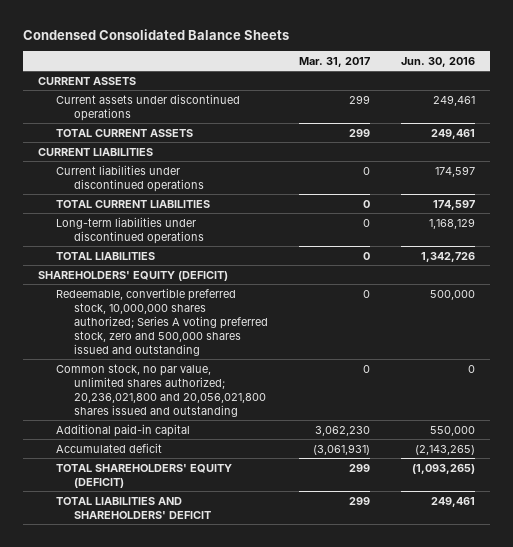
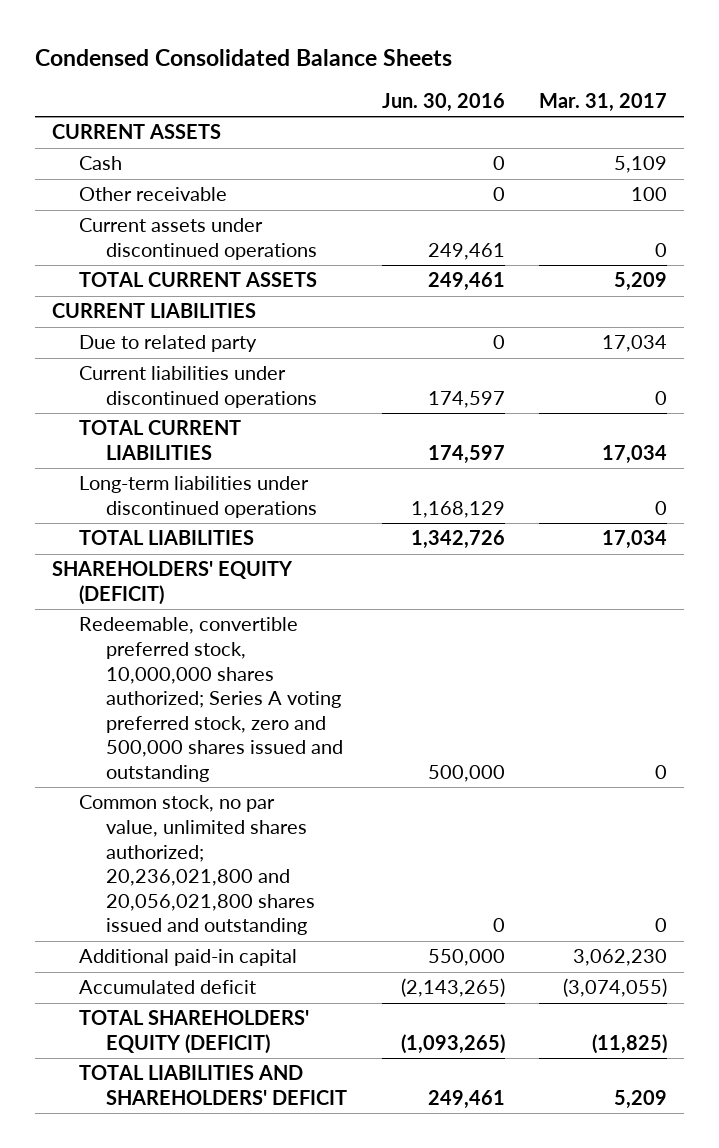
none -> [79,156,123,171] Cash
none -> [79,187,228,202] Other receivable
[348,94,370,104] 299 -> [655,243,668,258] 0
[348,128,370,137] 299 -> [614,272,668,292] 5,209
none -> [79,335,258,353] Due to related party
[362,199,370,208] 0 -> [602,445,668,465] 17,034
[362,251,370,260] 0 -> [602,530,668,550] 17,034
[312,443,370,455] (3,061,931) -> [563,978,668,998] (3,074,055)
[348,463,370,472] 299 -> [592,1034,668,1055] (11,825)
[348,496,370,505] 299 -> [614,1090,668,1110] 5,209

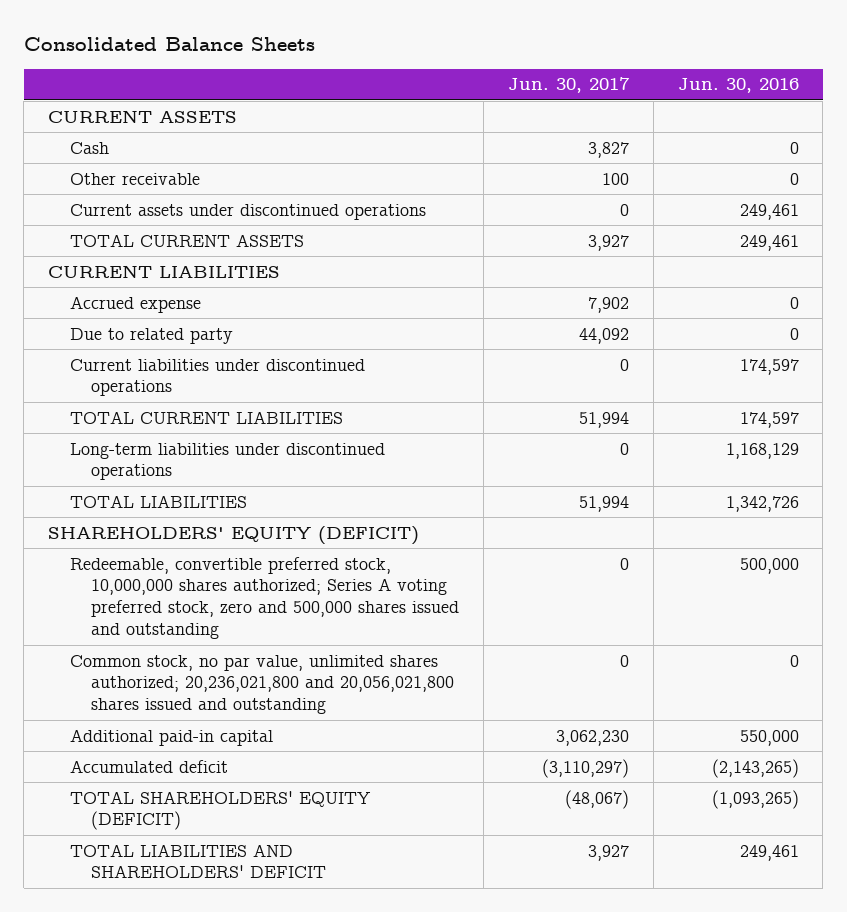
[34,48,452,66] Condensed Consolidated Balance Sheets -> [23,37,315,52] Consolidated Balance Sheets
[539,92,668,112] Mar. 31, 2017 -> none
none -> [507,77,630,94] Jun. 30, 2017
none -> [69,295,201,313] Accrued expense

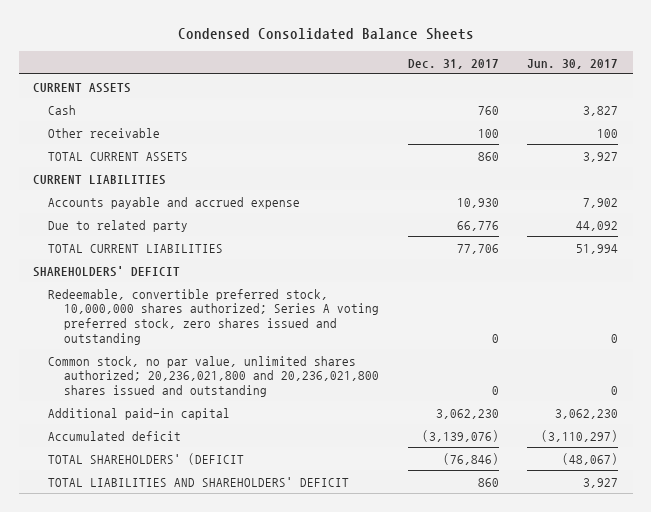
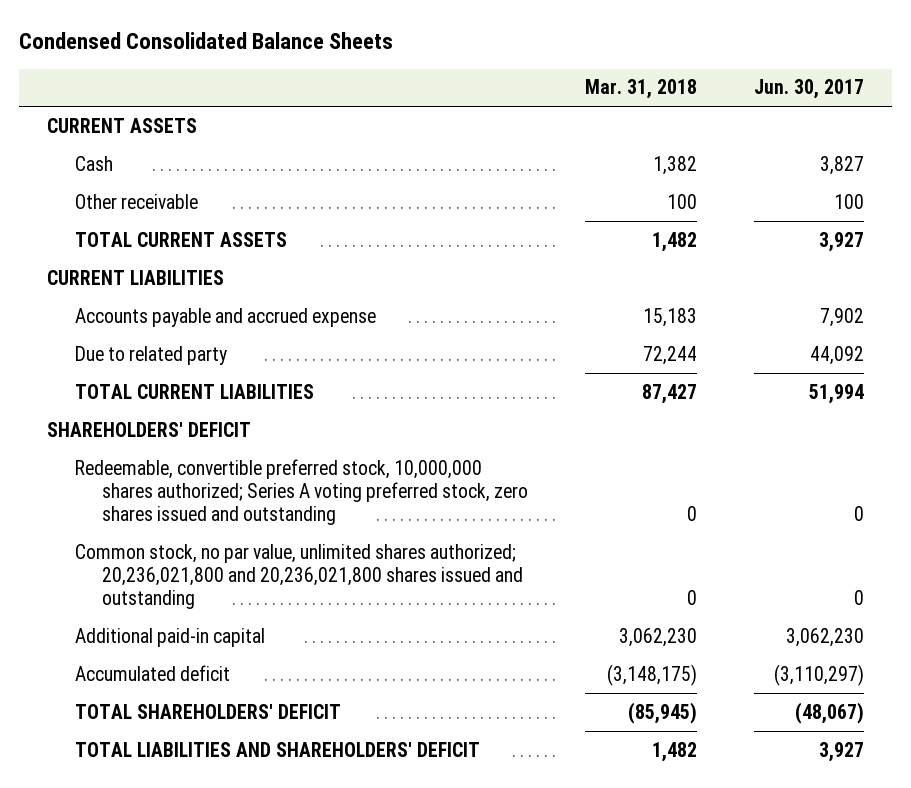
[407,58,499,69] Dec. 31, 2017 -> none
none -> [584,79,697,100] Mar. 31, 2018
[48,452,245,465] TOTAL SHAREHOLDERS' (DEFICIT -> [74,703,341,719] TOTAL SHAREHOLDERS' DEFICIT

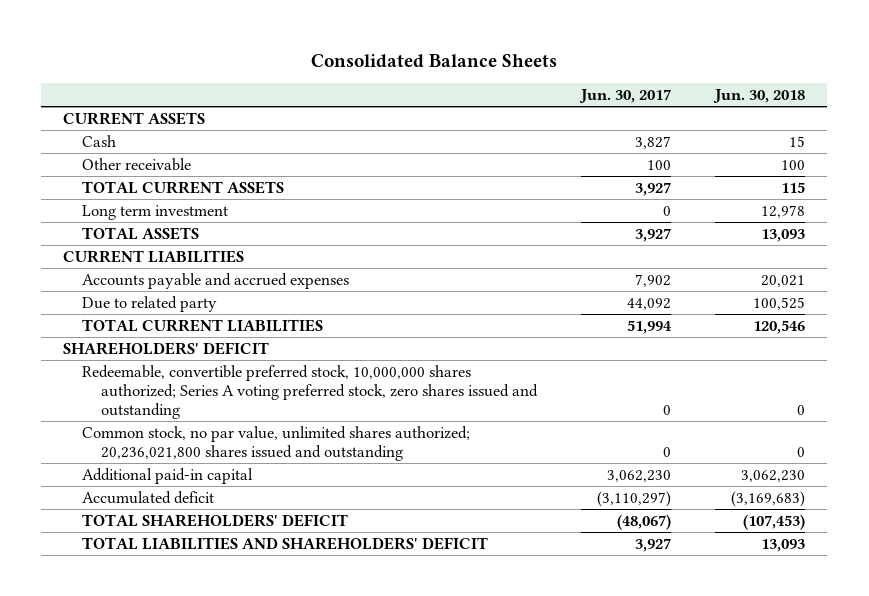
[18,32,393,50] Condensed Consolidated Balance Sheets -> [311,53,558,68] Consolidated Balance Sheets
[584,79,697,100] Mar. 31, 2018 -> none
none -> [713,88,806,103] Jun. 30, 2018
none -> [81,204,228,220] Long term investment
none -> [81,226,199,240] TOTAL ASSETS
[74,307,376,327] Accounts payable and accrued expense -> [81,272,349,289] Accounts payable and accrued expenses
[74,543,523,610] Common stock, no par value, unlimited shares authorized; 20,236,021,800 and 20,236,021,800 shares issued and outstanding -> [81,425,470,461] Common stock, no par value, unlimited shares authorized; 20,236,021,800 shares issued and outstanding

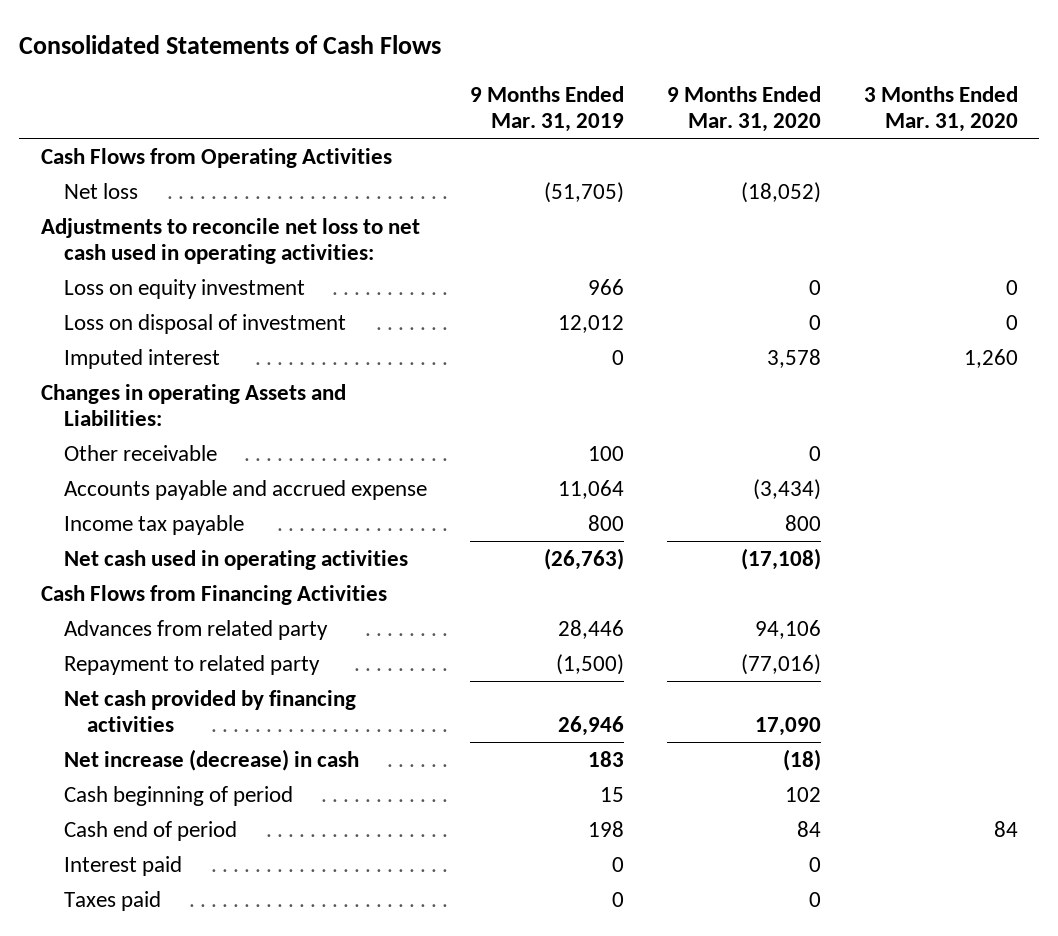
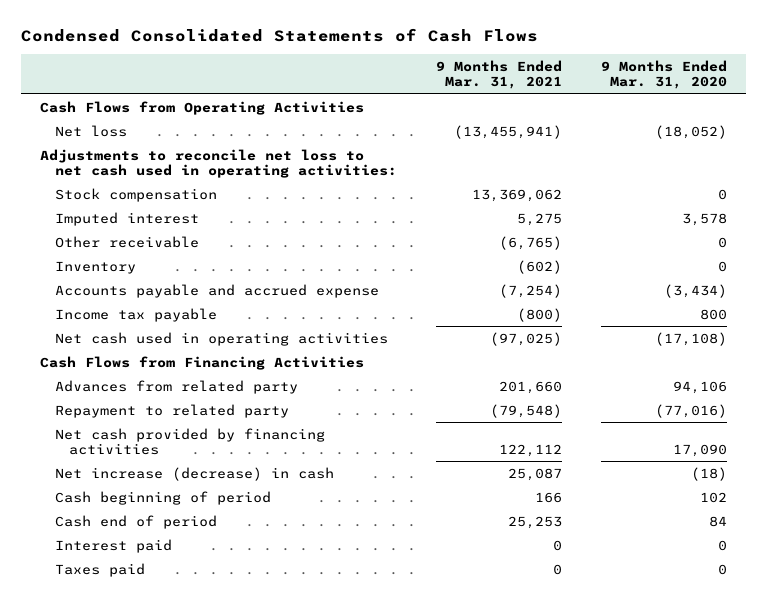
[19,35,442,55] Consolidated Statements of Cash Flows -> [21,28,539,43] Condensed Consolidated Statements of Cash Flows
[469,86,624,133] 9 Months Ended Mar. 31, 2019 -> none
[863,86,1018,133] 3 Months Ended Mar. 31, 2020 -> none
none -> [435,59,562,90] 9 Months Ended Mar. 31, 2021
[64,278,306,299] Loss on equity investment -> none
[64,313,347,334] Loss on disposal of investment -> none
none -> [54,187,217,202] Stock compensation
[40,383,346,426] Changes in operating Assets and Liabilities: -> none
none -> [54,260,136,274] Inventory

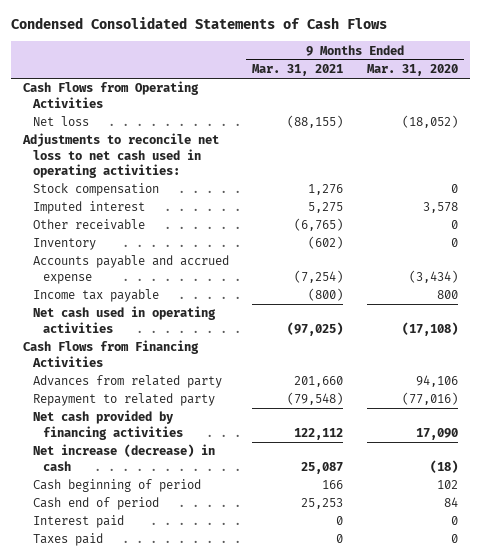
[453,124,562,139] (13,455,941) -> [287,115,344,129] (88,155)
[471,188,562,202] 13,369,062 -> [308,184,344,196] 1,276

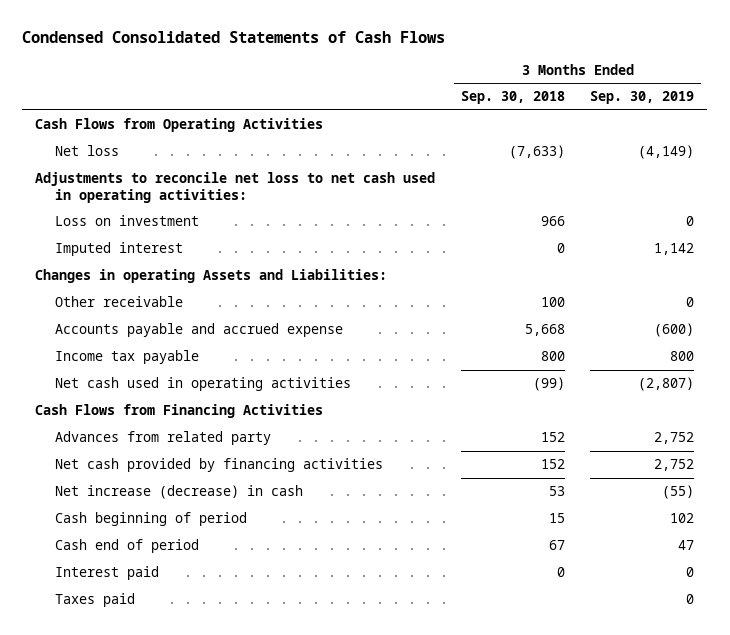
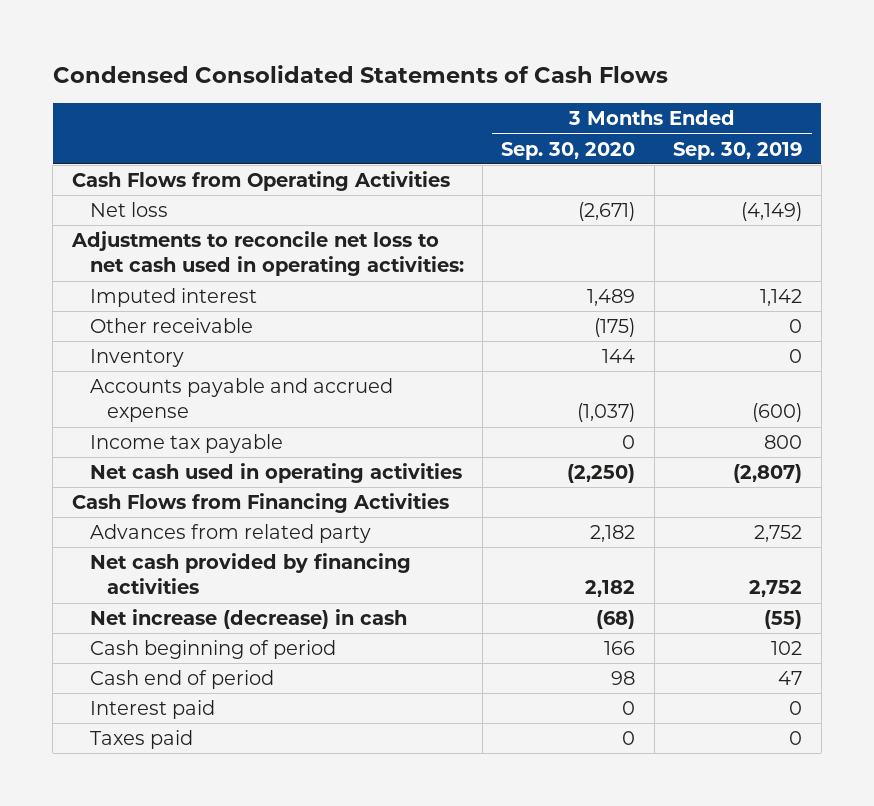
[460,91,565,105] Sep. 30, 2018 -> none
none -> [501,141,636,160] Sep. 30, 2020
[55,215,200,227] Loss on investment -> none
[35,269,388,284] Changes in operating Assets and Liabilities: -> none
none -> [89,349,184,368] Inventory

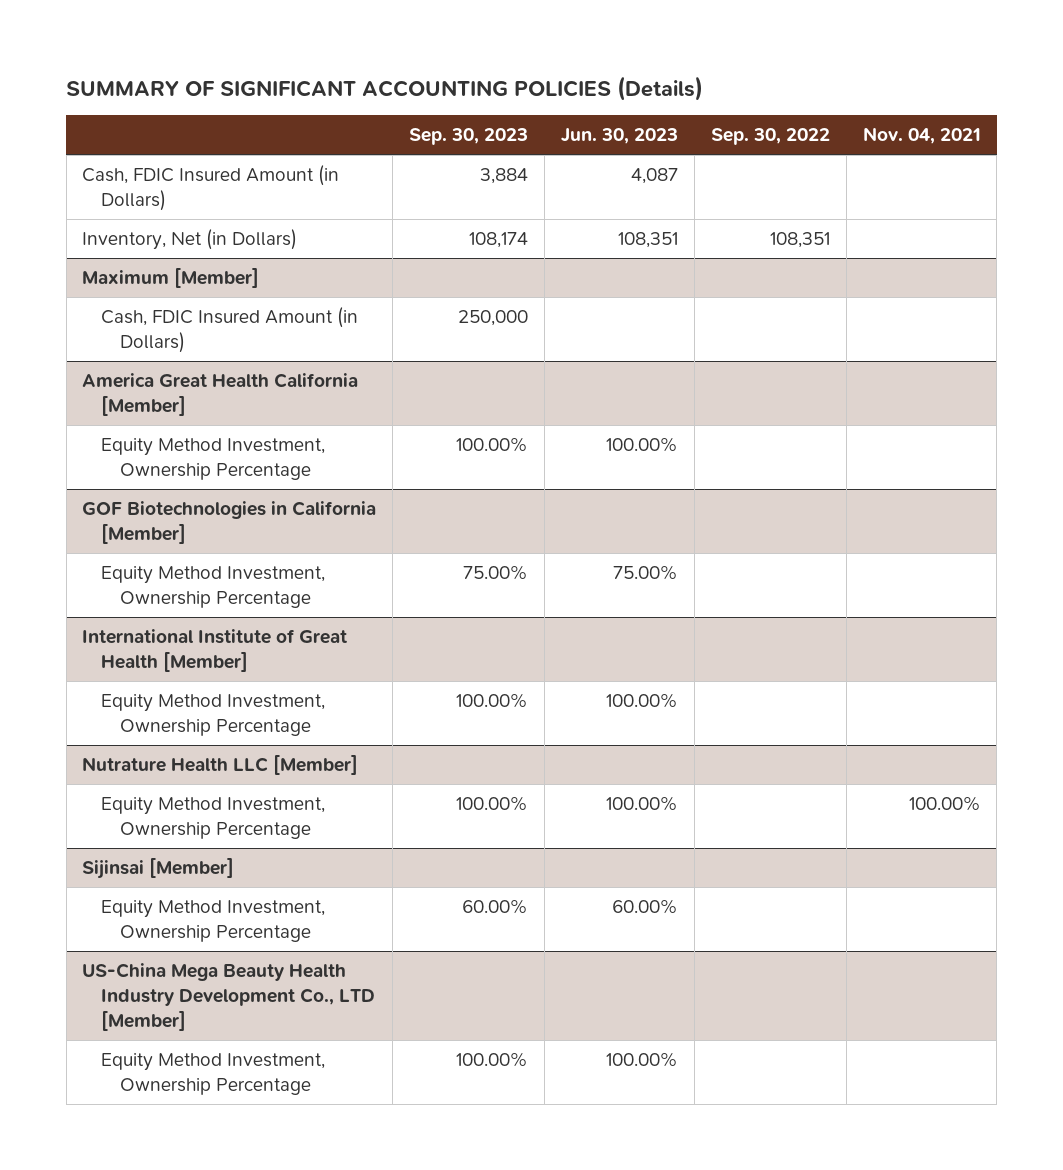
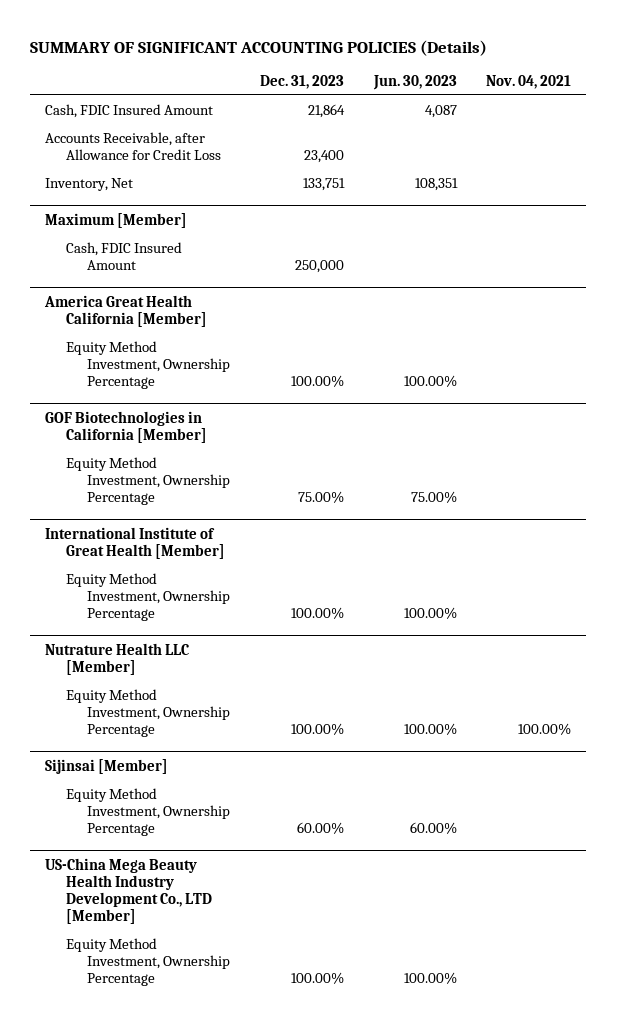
[409,128,529,146] Sep. 30, 2023 -> none
[710,128,830,146] Sep. 30, 2022 -> none
none -> [260,74,345,89] Dec. 31, 2023
[82,165,340,211] Cash, FDIC Insured Amount (in Dollars) -> [45,103,214,118] Cash, FDIC Insured Amount
none -> [45,131,222,161] Accounts Receivable, after Allowance for Credit Loss
[82,229,298,251] Inventory, Net (in Dollars) -> [45,177,134,191] Inventory, Net
[101,307,359,353] Cash, FDIC Insured Amount (in Dollars) -> [66,241,183,271] Cash, FDIC Insured Amount

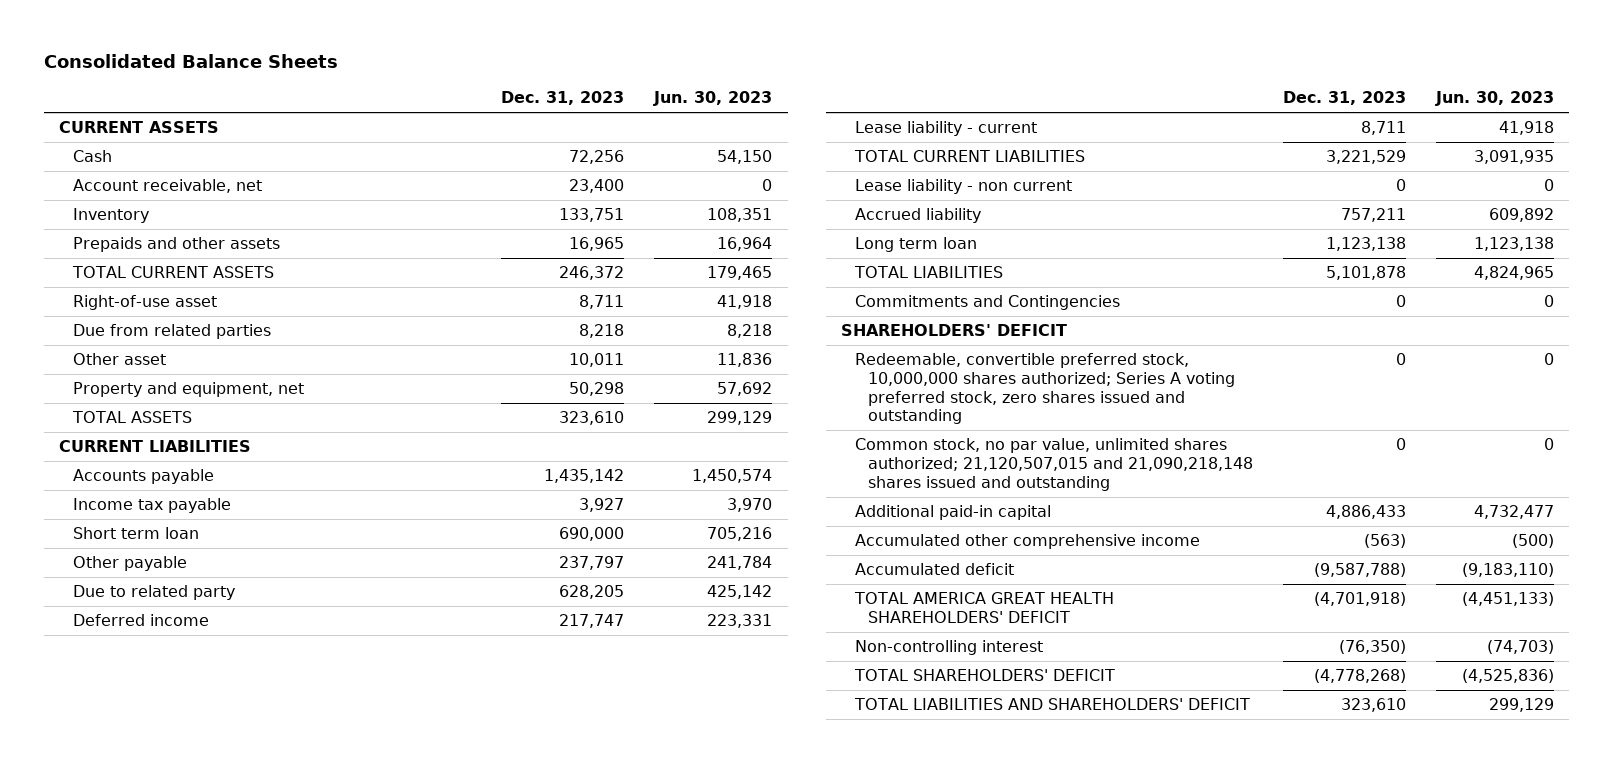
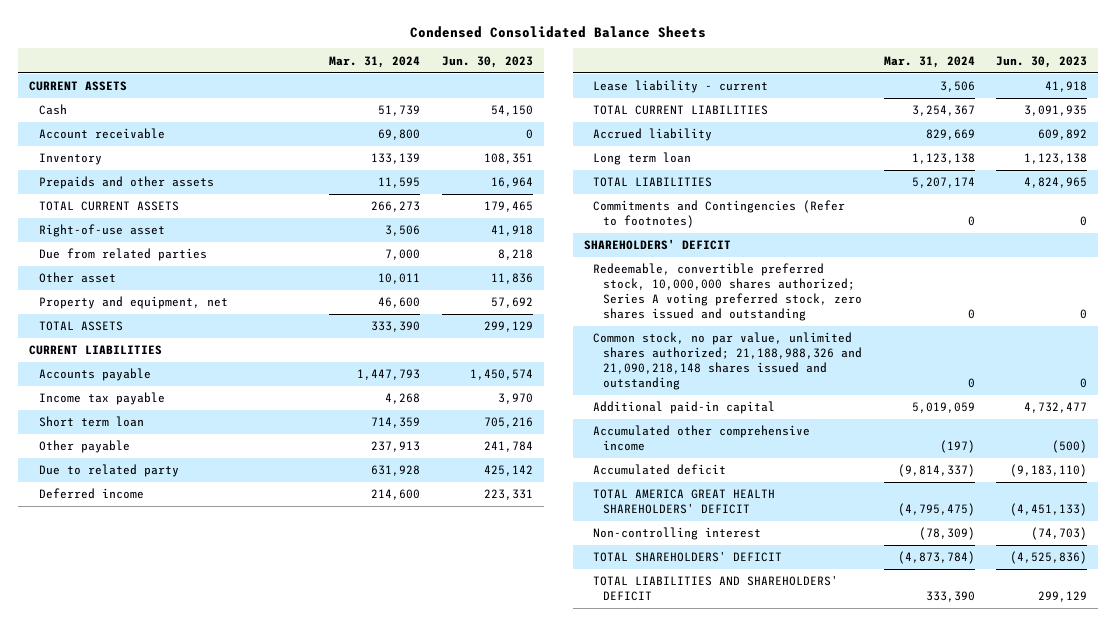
[44,53,339,68] Consolidated Balance Sheets -> [410,25,707,38] Condensed Consolidated Balance Sheets
[501,91,625,106] Dec. 31, 2023 -> none
none -> [329,55,421,68] Mar. 31, 2024
[72,179,262,194] Account receivable, net -> [38,128,165,140] Account receivable
[854,179,1072,195] Lease liability - non current -> none
[854,295,1120,311] Commitments and Contingencies -> [593,200,846,228] Commitments and Contingencies (Refer to footnotes)
[854,438,1254,491] Common stock, no par value, unlimited shares authorized; 21,120,507,015 and 21,090,218,148 shares issued and outstanding -> [593,332,863,390] Common stock, no par value, unlimited shares authorized; 21,188,988,326 and 21,090,218,148 shares issued and outstanding

